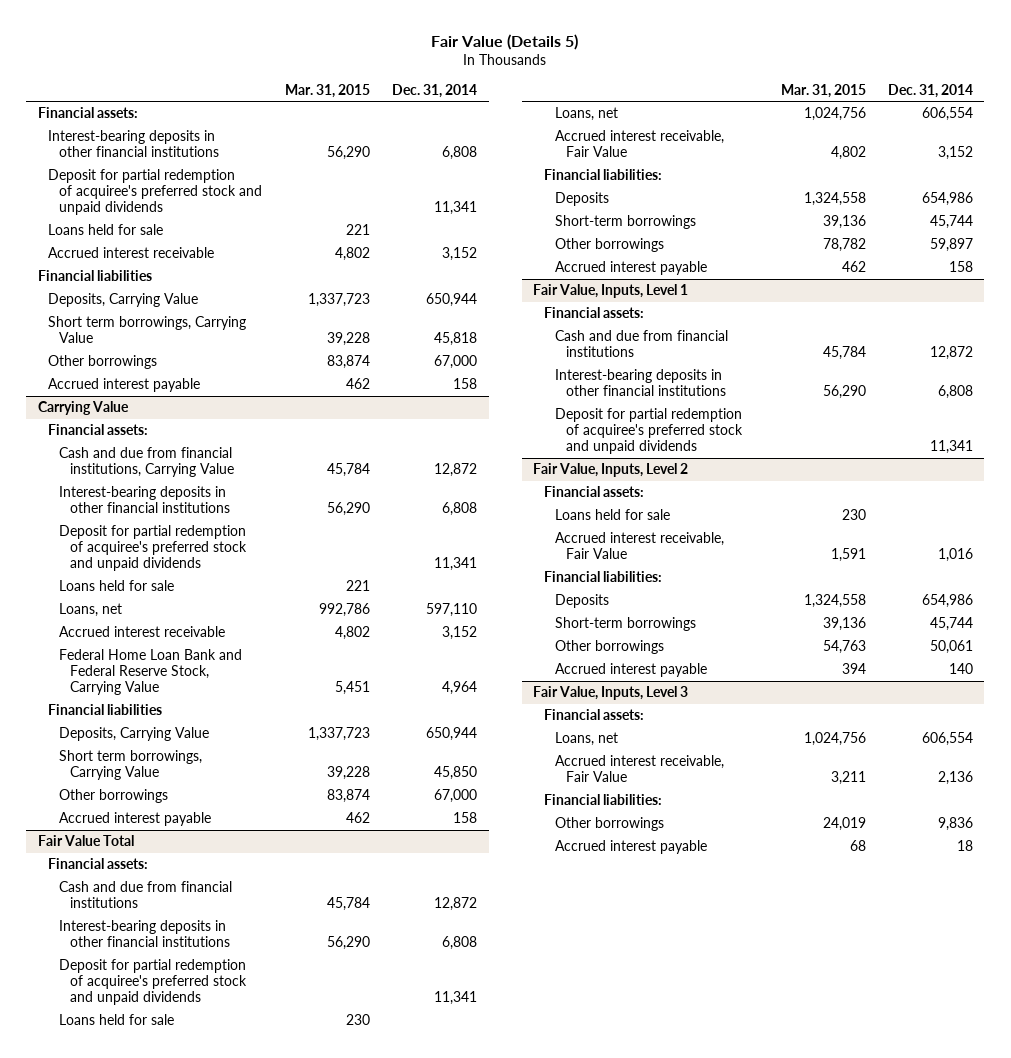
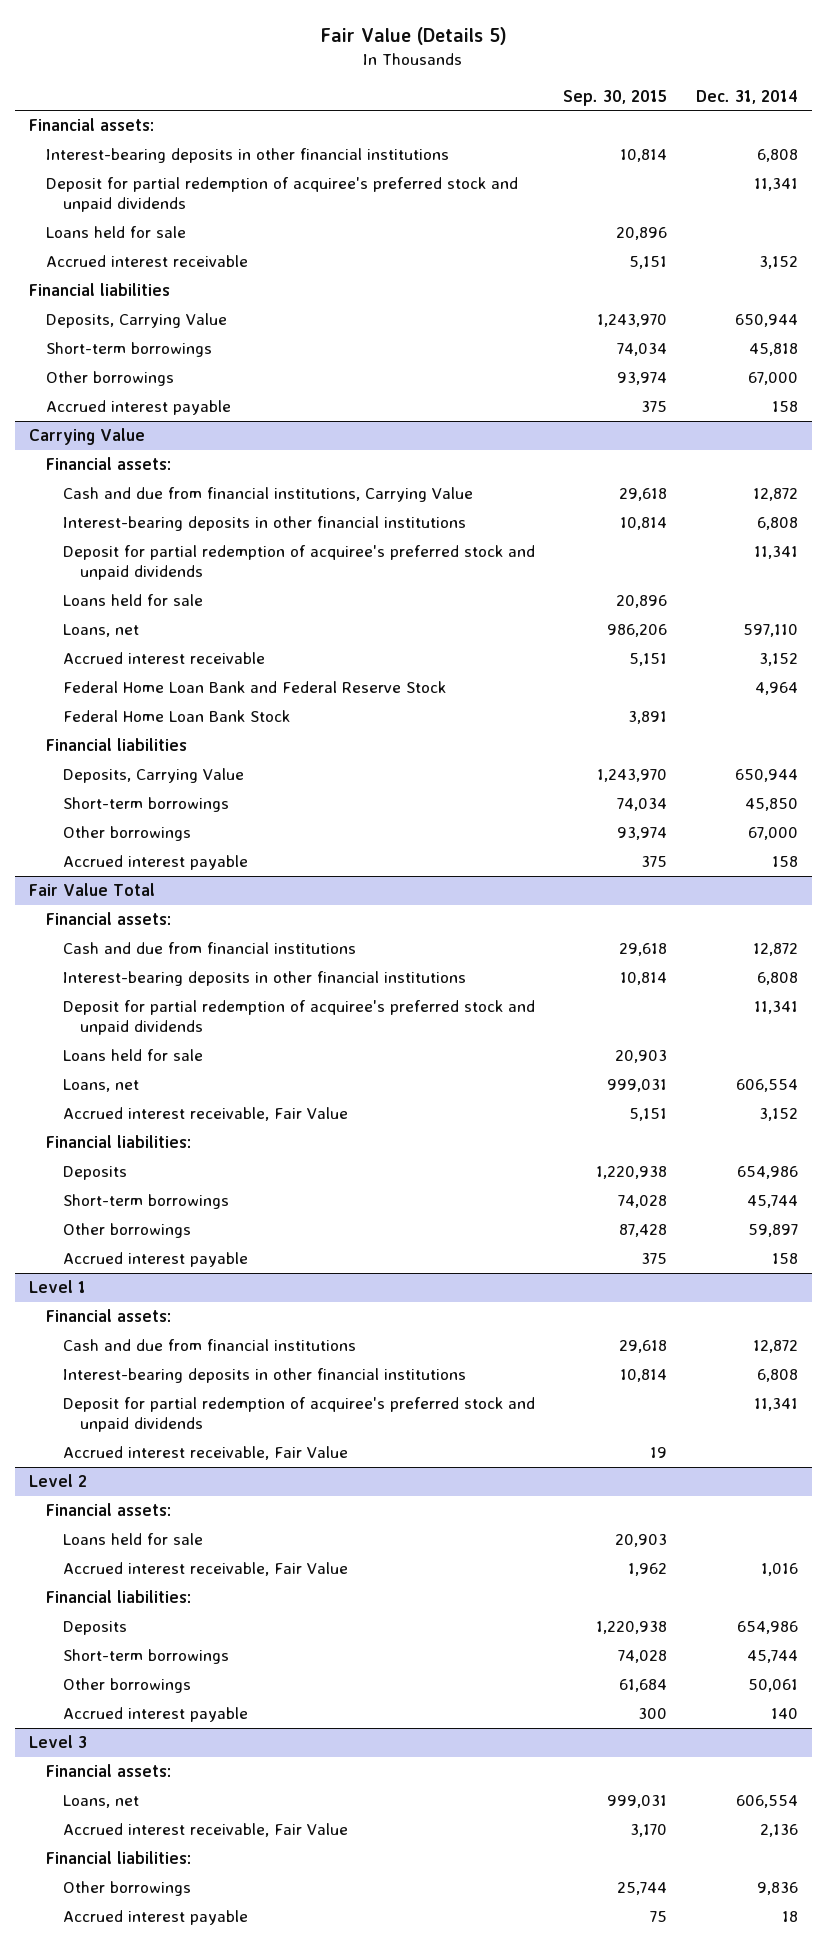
[284,83,370,98] Mar. 31, 2015 -> none
none -> [563,89,668,106] Sep. 30, 2015
[48,316,247,344] Short term borrowings, Carrying Value -> [46,342,213,358] Short-term borrowings
[59,649,243,696] Federal Home Loan Bank and Federal Reserve Stock, Carrying Value -> [62,681,446,694] Federal Home Loan Bank and Federal Reserve Stock
none -> [62,710,290,723] Federal Home Loan Bank Stock
[59,750,203,781] Short term borrowings, Carrying Value -> [62,797,229,813] Short-term borrowings
[533,284,689,299] Fair Value, Inputs, Level 1 -> [29,1280,87,1294] Level 1
none -> [62,1446,348,1461] Accrued interest receivable, Fair Value
[533,463,689,478] Fair Value, Inputs, Level 2 -> [29,1474,88,1488] Level 2
[533,686,689,701] Fair Value, Inputs, Level 3 -> [29,1735,88,1749] Level 3

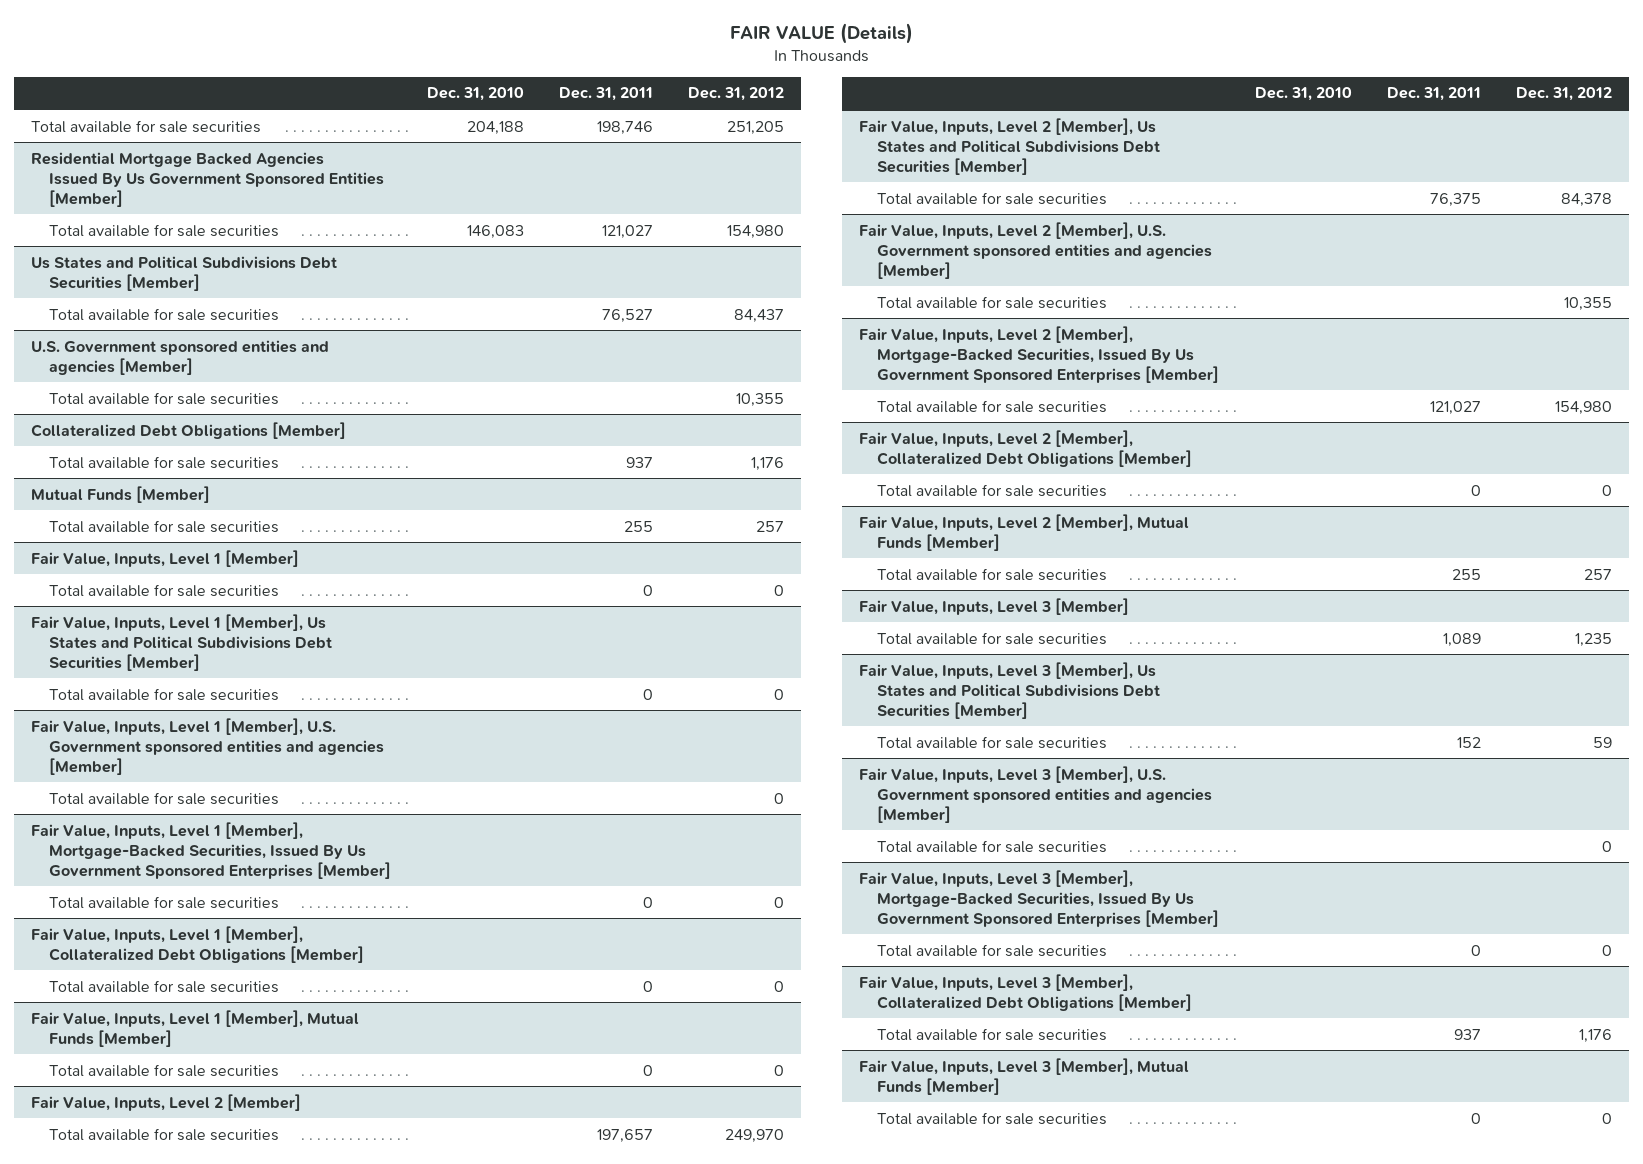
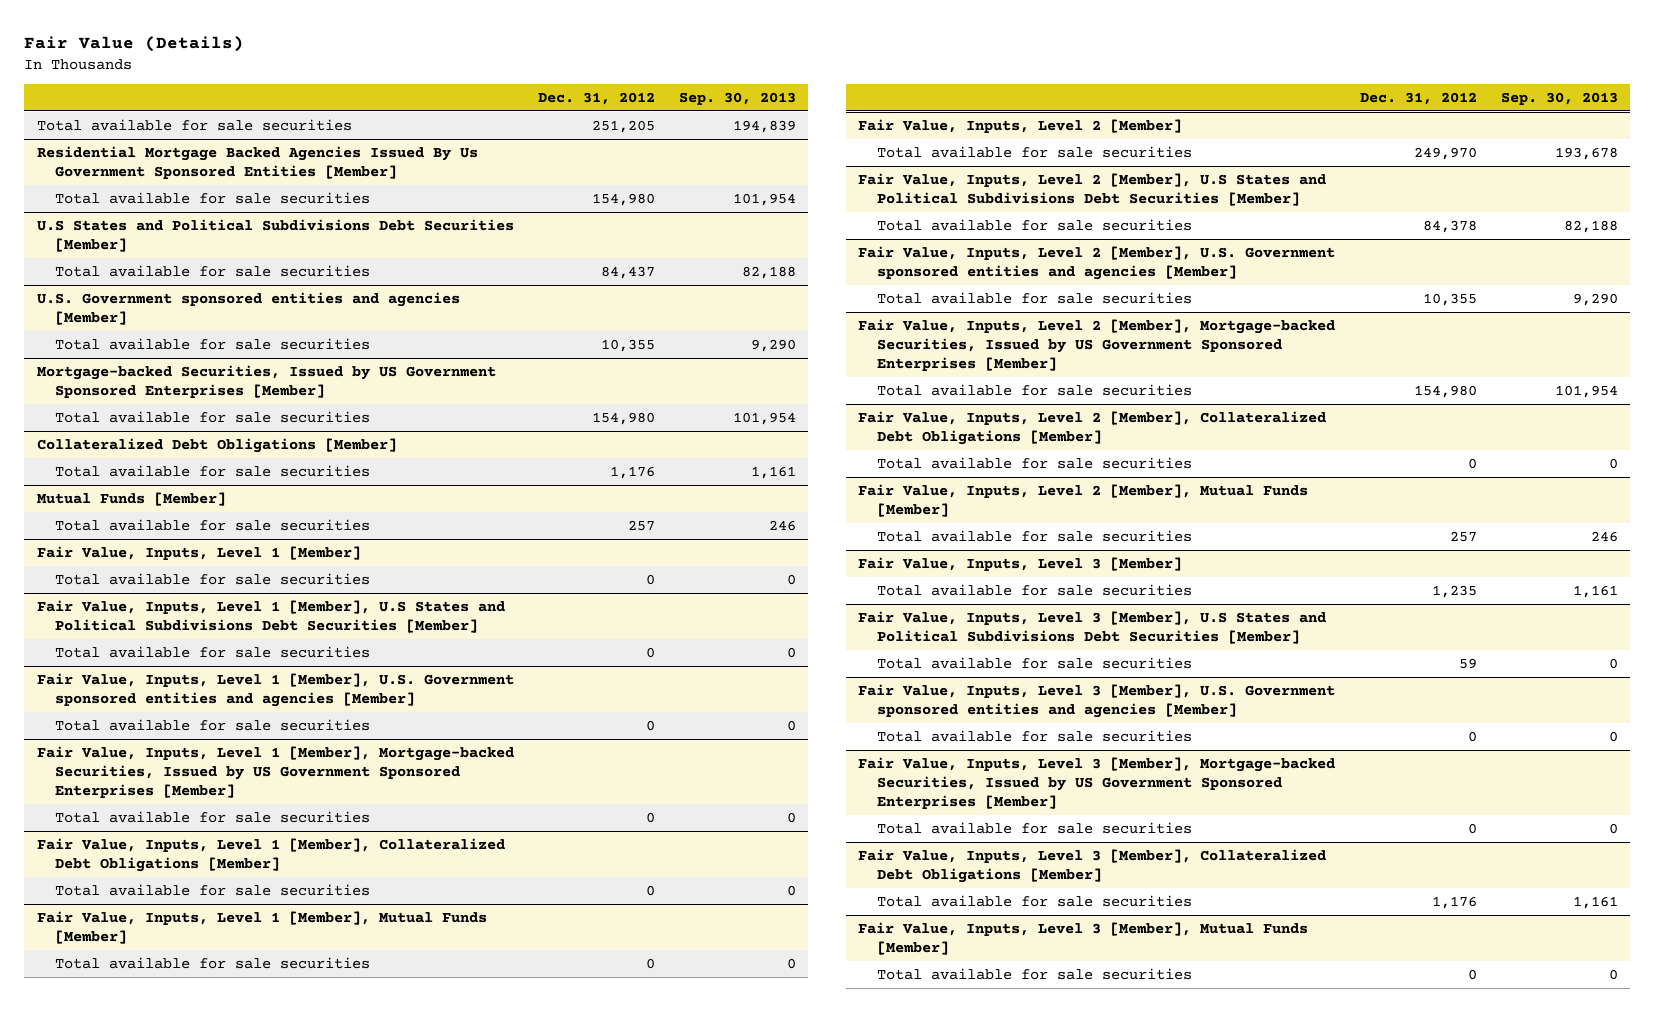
[729,22,913,44] FAIR VALUE (Details) -> [24,36,245,53] Fair Value (Details)
[426,87,524,102] Dec. 31, 2010 -> none
[558,87,653,102] Dec. 31, 2011 -> none
none -> [678,91,796,105] Sep. 30, 2013
[31,255,338,291] Us States and Political Subdivisions Debt Securities [Member] -> [36,218,514,253] U.S States and Political Subdivisions Debt Securities [Member]
none -> [36,364,496,399] Mortgage-backed Securities, Issued by US Government Sponsored Enterprises [Member]
none -> [54,410,370,423] Total available for sale securities
[31,613,333,671] Fair Value, Inputs, Level 1 [Member], Us States and Political Subdivisions Debt Securities [Member] -> [36,599,505,634] Fair Value, Inputs, Level 1 [Member], U.S States and Political Subdivisions Debt Securities [Member]
[31,821,392,879] Fair Value, Inputs, Level 1 [Member], Mortgage-Backed Securities, Issued By Us Government Sponsored Enterprises [Member] -> [36,745,514,799] Fair Value, Inputs, Level 1 [Member], Mortgage-backed Securities, Issued by US Government Sponsored Enterprises [Member]
[859,117,1161,175] Fair Value, Inputs, Level 2 [Member], Us States and Political Subdivisions Debt Securities [Member] -> [858,172,1327,207] Fair Value, Inputs, Level 2 [Member], U.S States and Political Subdivisions Debt Securities [Member]
[859,325,1220,383] Fair Value, Inputs, Level 2 [Member], Mortgage-Backed Securities, Issued By Us Government Sponsored Enterprises [Member] -> [858,318,1336,372] Fair Value, Inputs, Level 2 [Member], Mortgage-backed Securities, Issued by US Government Sponsored Enterprises [Member]
[859,661,1161,719] Fair Value, Inputs, Level 3 [Member], Us States and Political Subdivisions Debt Securities [Member] -> [858,610,1327,645] Fair Value, Inputs, Level 3 [Member], U.S States and Political Subdivisions Debt Securities [Member]
[859,869,1220,927] Fair Value, Inputs, Level 3 [Member], Mortgage-Backed Securities, Issued By Us Government Sponsored Enterprises [Member] -> [858,756,1336,810] Fair Value, Inputs, Level 3 [Member], Mortgage-backed Securities, Issued by US Government Sponsored Enterprises [Member]

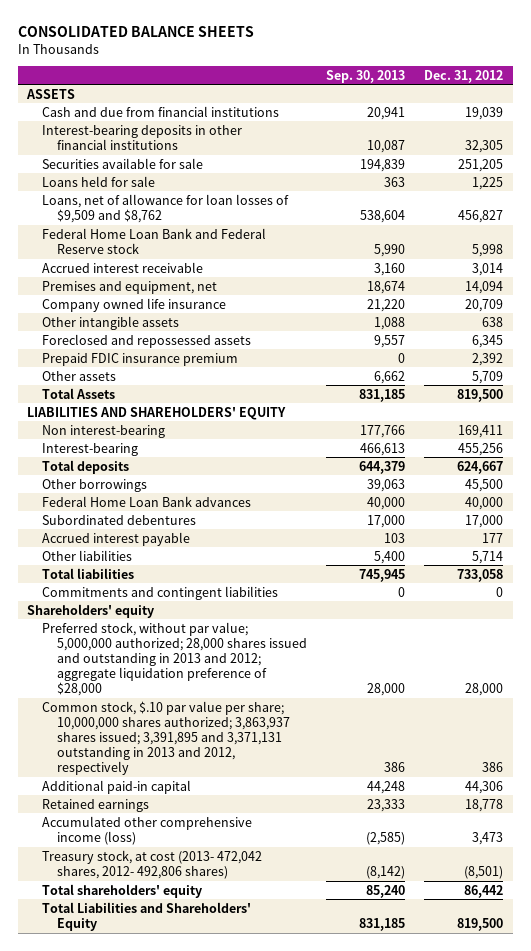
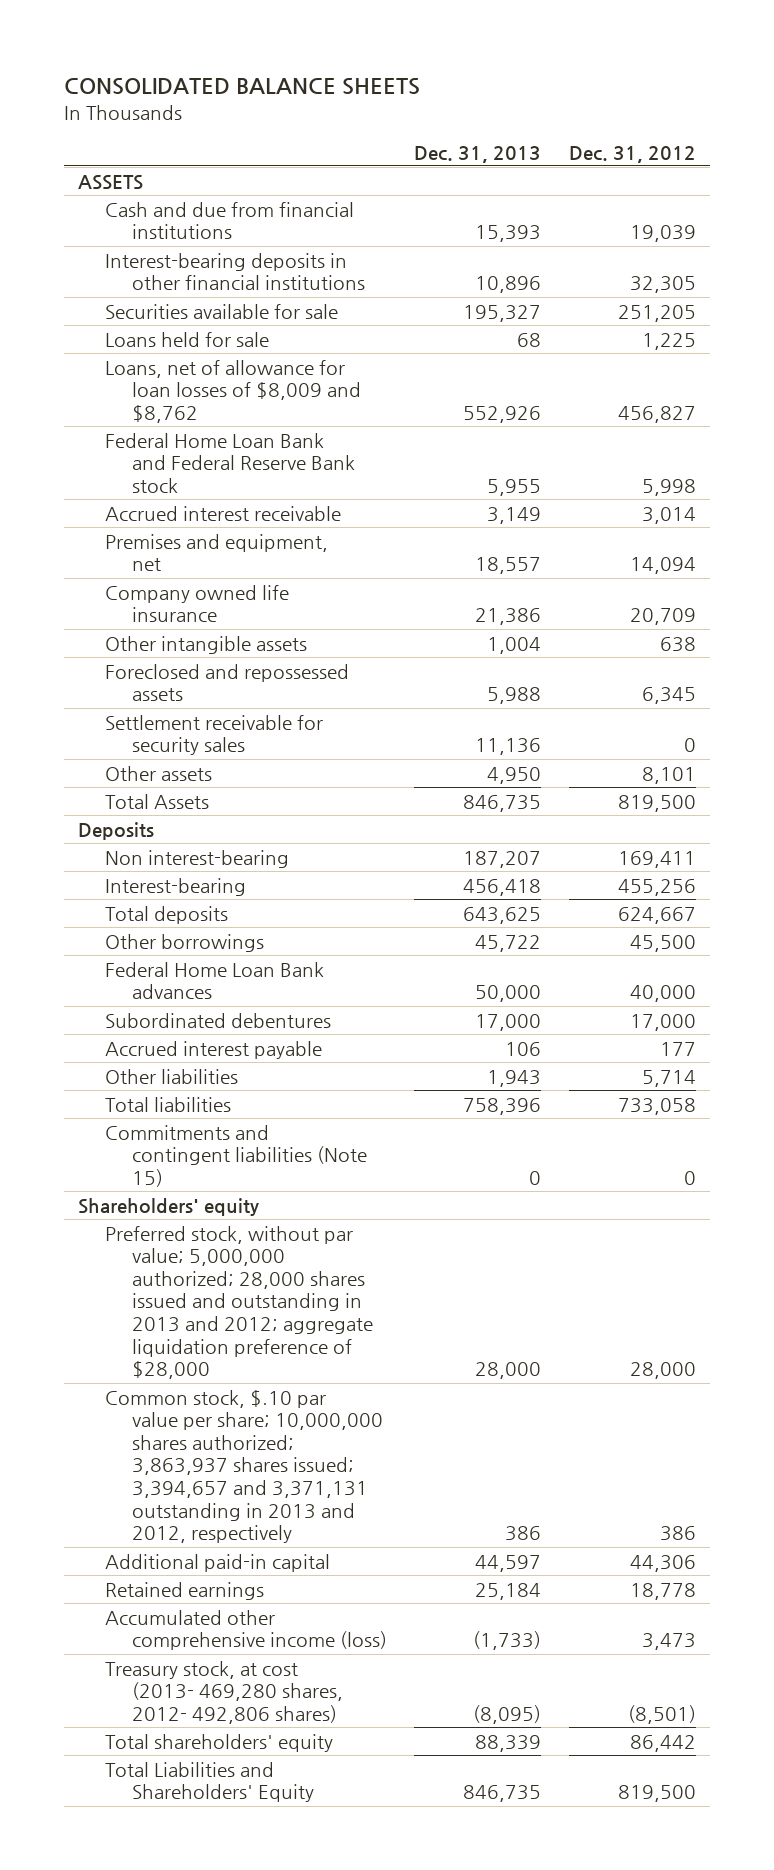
[325,69,405,83] Sep. 30, 2013 -> none
none -> [414,145,542,163] Dec. 31, 2013
[41,193,289,223] Loans, net of allowance for loan losses of $9,509 and $8,762 -> [104,359,361,423] Loans, net of allowance for loan losses of $8,009 and $8,762
[41,227,266,254] Federal Home Loan Bank and Federal Reserve stock -> [104,432,355,493] Federal Home Loan Bank and Federal Reserve Bank stock
[41,352,238,366] Prepaid FDIC insurance premium -> none
none -> [104,714,323,756] Settlement receivable for security sales
[472,370,504,384] 5,709 -> [642,766,697,784] 8,101
[27,406,287,420] LIABILITIES AND SHAREHOLDERS' EQUITY -> none
none -> [77,821,154,840] Deposits
[41,585,278,600] Commitments and contingent liabilities -> [104,1124,367,1187] Commitments and contingent liabilities (Note 15)
[41,700,290,776] Common stock, $.10 par value per share; 10,000,000 shares authorized; 3,863,937 shares issued; 3,391,895 and 3,371,131 outstanding in 2013 and 2012, respectively -> [104,1389,383,1544] Common stock, $.10 par value per share; 10,000,000 shares authorized; 3,863,937 shares issued; 3,394,657 and 3,371,131 outstanding in 2013 and 2012, respectively
[41,849,262,879] Treasury stock, at cost (2013- 472,042 shares, 2012- 492,806 shares) -> [104,1660,343,1724] Treasury stock, at cost (2013- 469,280 shares, 2012- 492,806 shares)

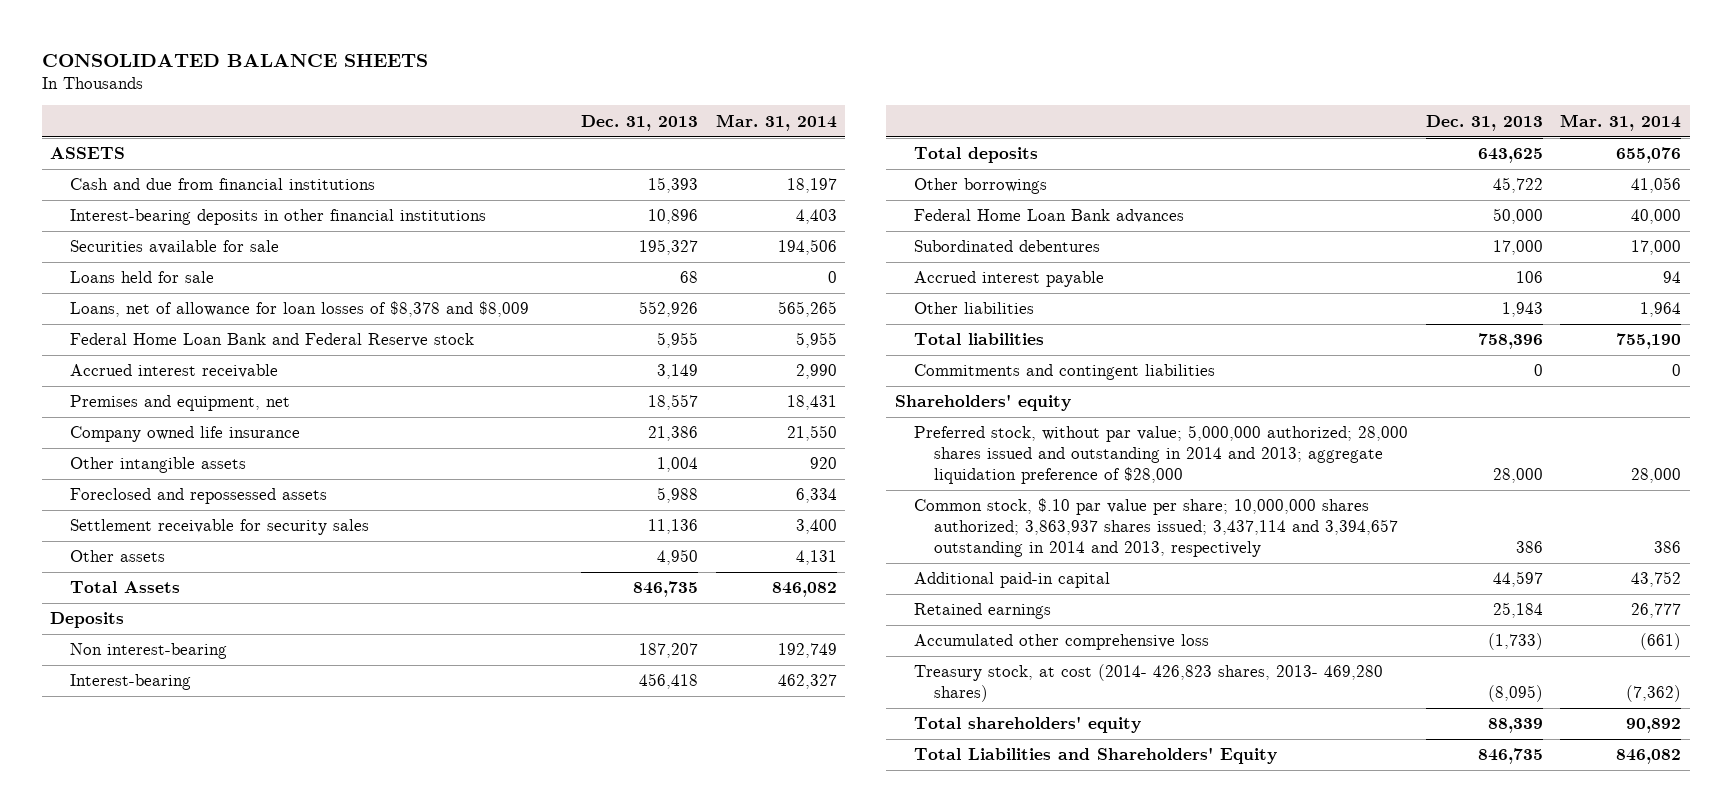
[569,145,697,163] Dec. 31, 2012 -> none
none -> [715,113,837,131] Mar. 31, 2014
[104,359,361,423] Loans, net of allowance for loan losses of $8,009 and $8,762 -> [69,301,529,318] Loans, net of allowance for loan losses of $8,378 and $8,009
[104,432,355,493] Federal Home Loan Bank and Federal Reserve Bank stock -> [69,333,474,348] Federal Home Loan Bank and Federal Reserve stock
[104,1124,367,1187] Commitments and contingent liabilities (Note 15) -> [914,364,1216,381] Commitments and contingent liabilities
[104,1225,373,1380] Preferred stock, without par value; 5,000,000 authorized; 28,000 shares issued and outstanding in 2013 and 2012; aggregate liquidation preference of $28,000 -> [914,425,1409,484] Preferred stock, without par value; 5,000,000 authorized; 28,000 shares issued and outstanding in 2014 and 2013; aggregate liquidation preference of $28,000
[104,1389,383,1544] Common stock, $.10 par value per share; 10,000,000 shares authorized; 3,863,937 shares issued; 3,394,657 and 3,371,131 outstanding in 2013 and 2012, respectively -> [914,498,1398,557] Common stock, $.10 par value per share; 10,000,000 shares authorized; 3,863,937 shares issued; 3,437,114 and 3,394,657 outstanding in 2014 and 2013, respectively
[104,1609,387,1651] Accumulated other comprehensive income (loss) -> [914,634,1210,651] Accumulated other comprehensive loss
[104,1660,343,1724] Treasury stock, at cost (2013- 469,280 shares, 2012- 492,806 shares) -> [914,664,1384,702] Treasury stock, at cost (2014- 426,823 shares, 2013- 469,280 shares)

